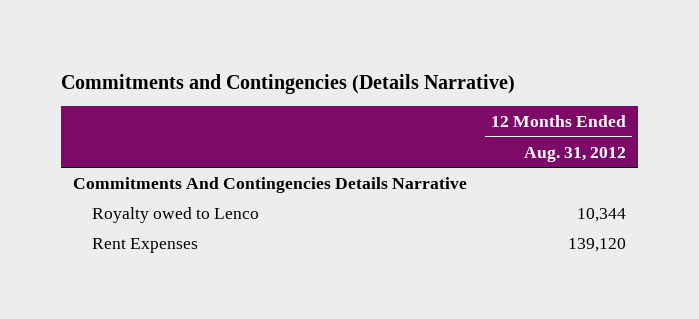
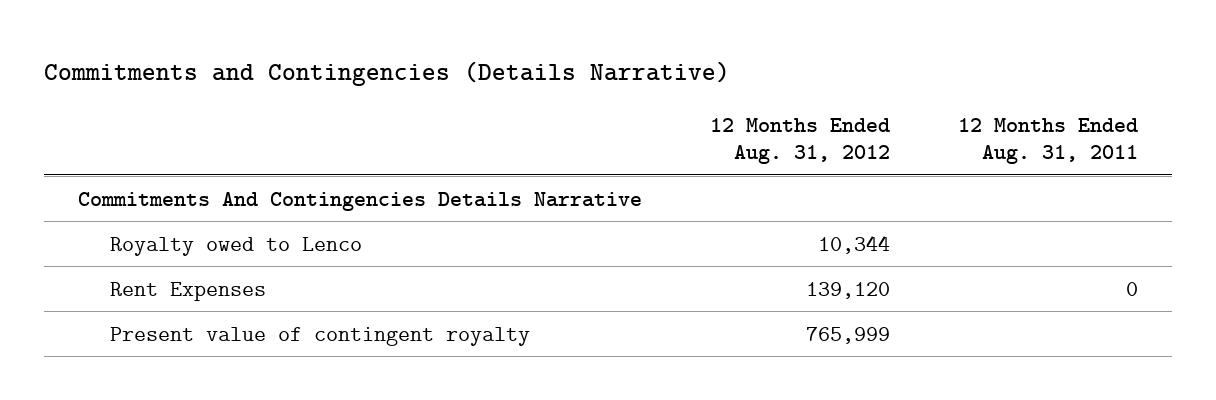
none -> [957,117,1138,165] 12 Months Ended Aug. 31, 2011
none -> [110,326,531,346] Present value of contingent royalty

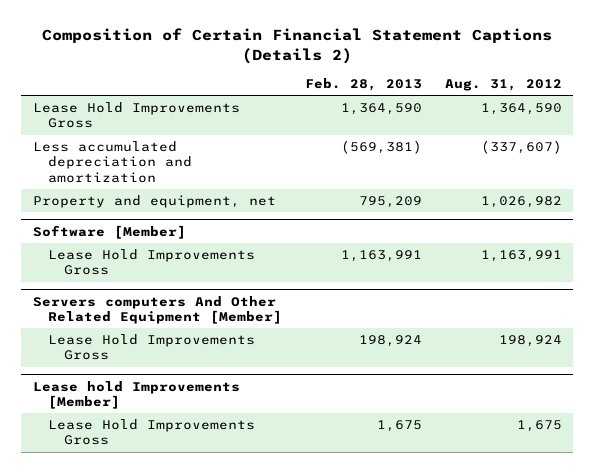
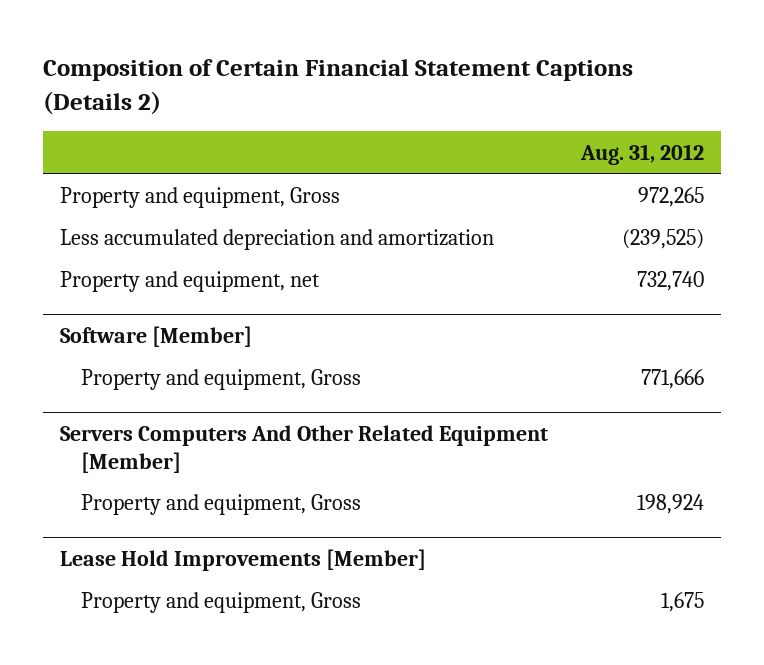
[304,77,422,91] Feb. 28, 2013 -> none
[32,101,240,129] Lease Hold Improvements Gross -> none
none -> [59,187,340,209] Property and equipment, Gross
[480,139,562,154] (337,607) -> [622,229,705,250] (239,525)
[480,195,562,208] 1,026,982 -> [637,271,705,292] 732,740
[48,248,256,276] Lease Hold Improvements Gross -> none
none -> [81,369,362,391] Property and equipment, Gross
[32,295,283,325] Servers computers And Other Related Equipment [Member] -> [59,425,548,473] Servers Computers And Other Related Equipment [Member]
[48,333,256,361] Lease Hold Improvements Gross -> [81,494,362,516] Property and equipment, Gross
[32,380,240,410] Lease hold Improvements [Member] -> [59,549,426,572] Lease Hold Improvements [Member]
[48,418,256,446] Lease Hold Improvements Gross -> [81,592,362,614] Property and equipment, Gross

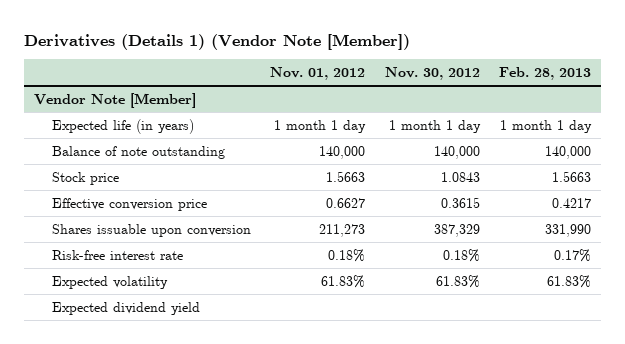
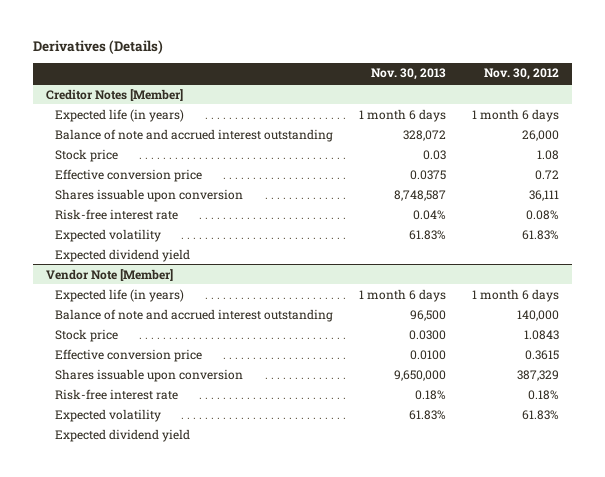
[24,33,411,50] Derivatives (Details 1) (Vendor Note [Member]) -> [32,40,163,55] Derivatives (Details)
[270,67,366,81] Nov. 01, 2012 -> none
[499,67,592,81] Feb. 28, 2013 -> none
none -> [370,68,446,81] Nov. 30, 2013
none -> [45,88,183,101] Creditor Notes [Member]
none -> [54,108,184,122] Expected life (in years)
none -> [54,128,333,142] Balance of note and accrued interest outstanding
none -> [54,148,118,162] Stock price
none -> [54,168,202,182] Effective conversion price
none -> [54,188,243,202] Shares issuable upon conversion
none -> [54,208,178,220] Risk-free interest rate
none -> [54,228,161,242] Expected volatility
none -> [54,248,190,262] Expected dividend yield
[388,119,481,133] 1 month 1 day -> [471,288,559,302] 1 month 6 days
[51,145,225,159] Balance of note outstanding -> [54,308,333,322] Balance of note and accrued interest outstanding

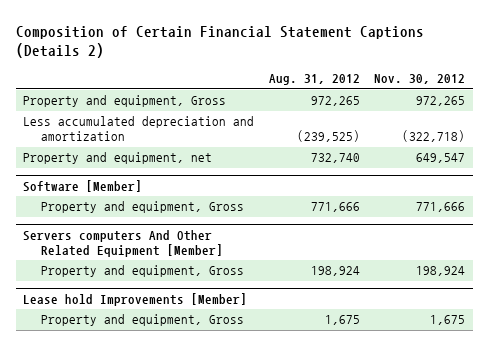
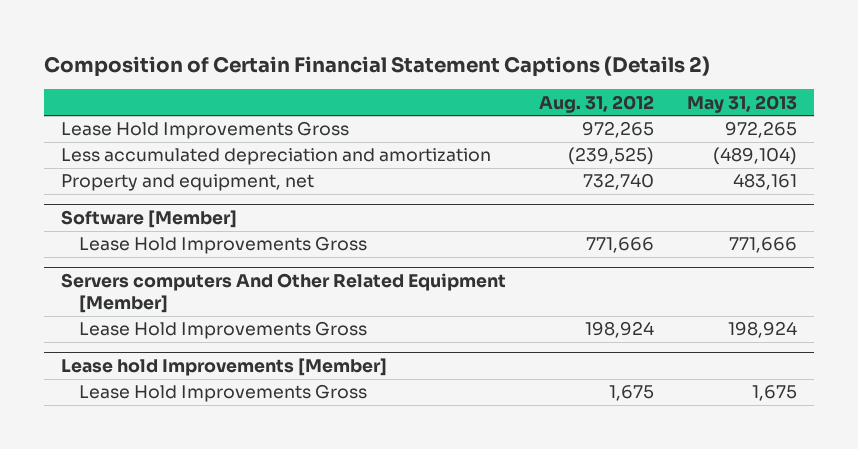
[374,74,466,85] Nov. 30, 2012 -> none
none -> [687,94,798,113] May 31, 2013
[23,95,227,108] Property and equipment, Gross -> [60,121,349,140] Lease Hold Improvements Gross
[40,201,244,214] Property and equipment, Gross -> [78,236,367,255] Lease Hold Improvements Gross
[40,265,244,278] Property and equipment, Gross -> [78,321,367,340] Lease Hold Improvements Gross
[40,314,244,327] Property and equipment, Gross -> [78,384,367,403] Lease Hold Improvements Gross

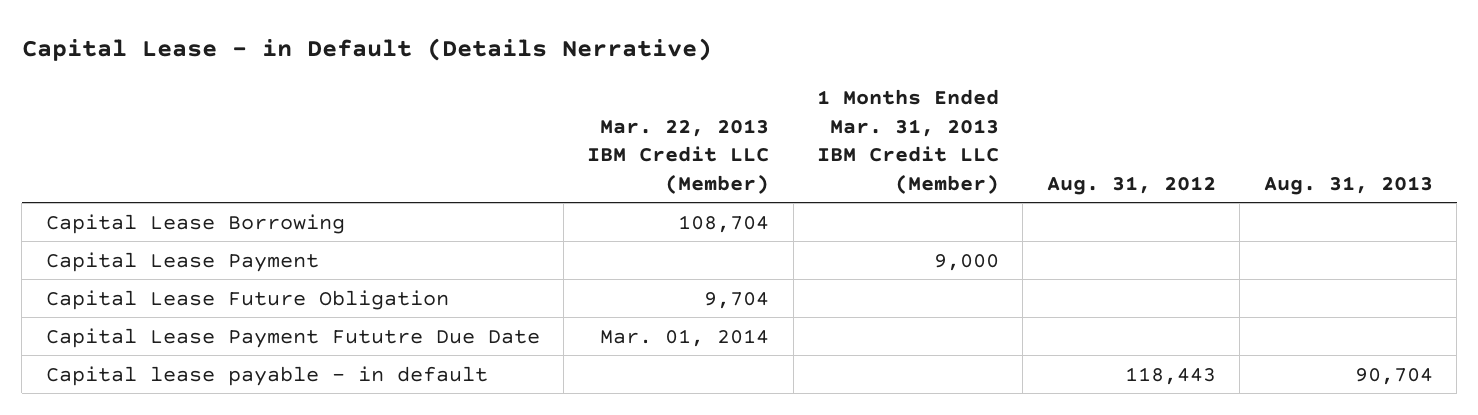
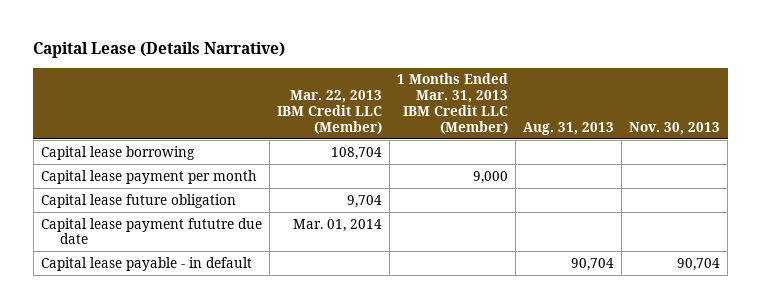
[21,38,712,62] Capital Lease - in Default (Details Nerrative) -> [33,42,286,59] Capital Lease (Details Narrative)
[1046,175,1216,195] Aug. 31, 2012 -> none
none -> [629,121,721,135] Nov. 30, 2013
[45,213,345,234] Capital Lease Borrowing -> [40,145,195,160] Capital lease borrowing
[45,251,319,272] Capital Lease Payment -> [40,169,257,184] Capital lease payment per month
[45,289,449,310] Capital Lease Future Obligation -> [40,193,236,208] Capital lease future obligation
[45,327,540,348] Capital Lease Payment Fututre Due Date -> [40,217,262,245] Capital lease payment fututre due date

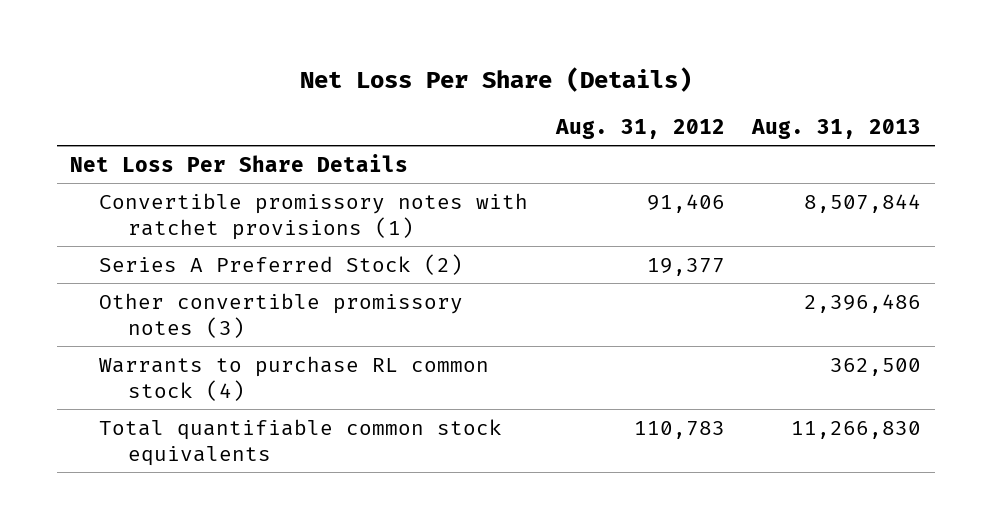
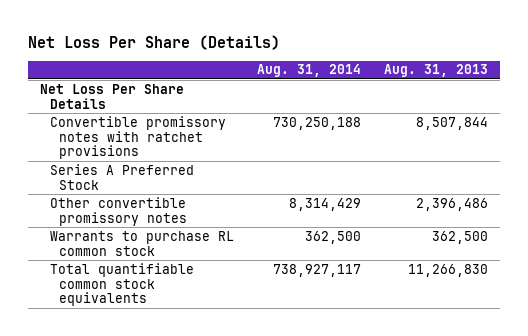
[554,119,725,140] Aug. 31, 2012 -> none
none -> [256,64,361,78] Aug. 31, 2014
[99,192,529,240] Convertible promissory notes with ratchet provisions (1) -> [49,115,226,160] Convertible promissory notes with ratchet provisions
[99,253,464,275] Series A Preferred Stock (2) -> [49,163,194,190] Series A Preferred Stock
[99,292,464,338] Other convertible promissory notes (3) -> [49,196,188,226] Other convertible promissory notes
[99,355,490,401] Warrants to purchase RL common stock (4) -> [49,230,234,256] Warrants to purchase RL common stock

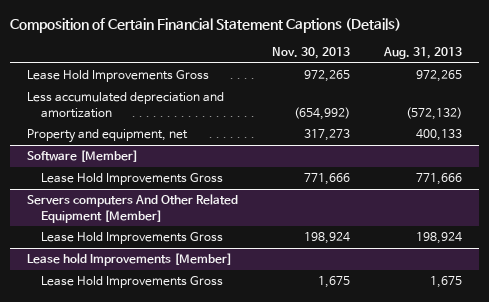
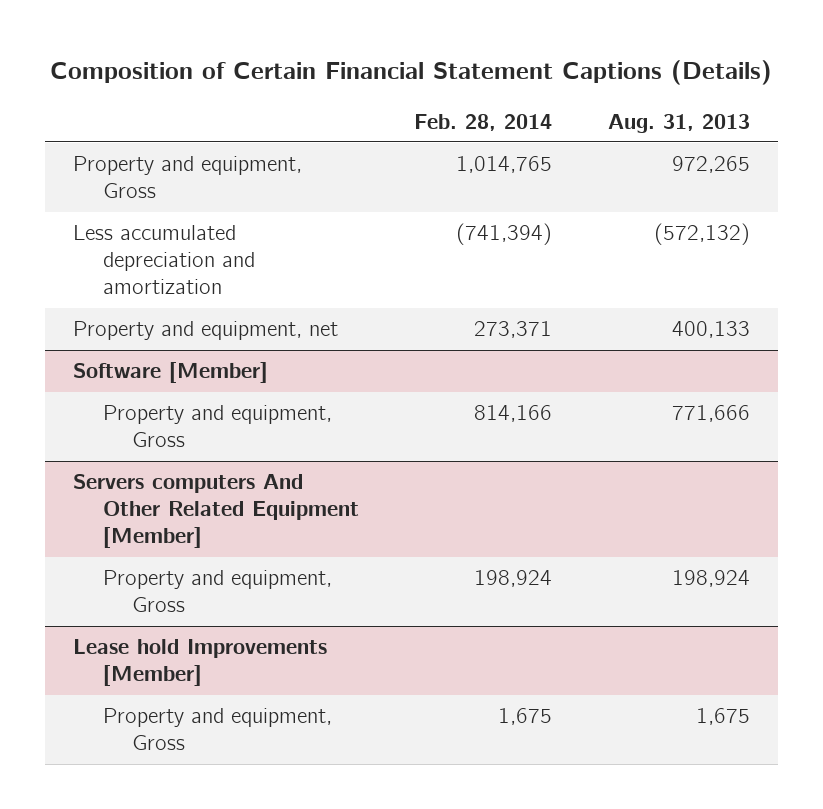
[272,47,351,60] Nov. 30, 2013 -> none
none -> [414,113,553,131] Feb. 28, 2014
[27,70,210,83] Lease Hold Improvements Gross -> [72,156,302,199] Property and equipment, Gross
[41,173,224,186] Lease Hold Improvements Gross -> [102,405,332,448] Property and equipment, Gross
[41,232,224,245] Lease Hold Improvements Gross -> [102,570,332,613] Property and equipment, Gross
[41,276,224,289] Lease Hold Improvements Gross -> [102,708,332,751] Property and equipment, Gross

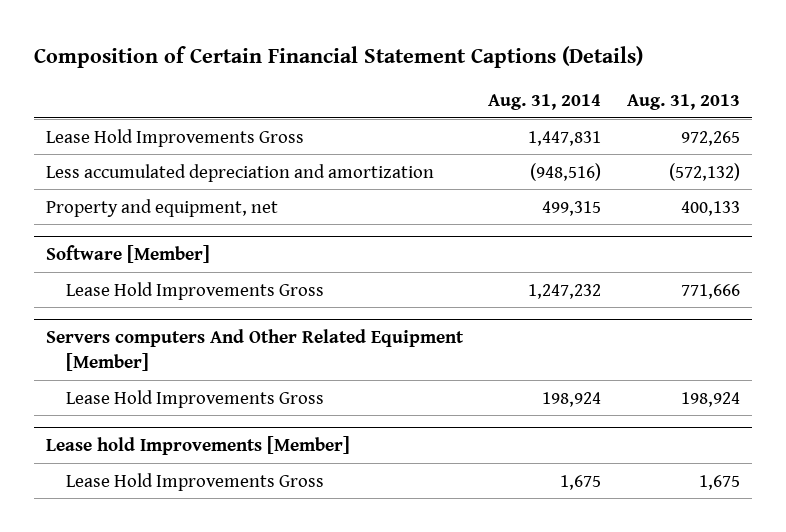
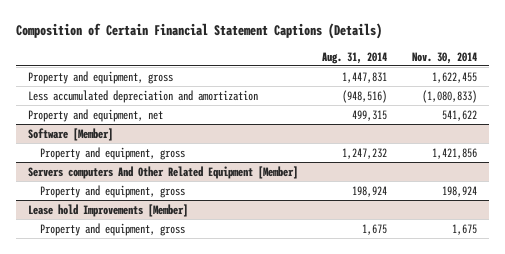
[626,94,740,111] Aug. 31, 2013 -> none
none -> [411,51,477,64] Nov. 30, 2014
[46,128,305,147] Lease Hold Improvements Gross -> [28,70,174,84] Property and equipment, gross
[66,281,325,300] Lease Hold Improvements Gross -> [40,146,186,160] Property and equipment, gross
[66,389,325,408] Lease Hold Improvements Gross -> [40,184,186,198] Property and equipment, gross
[66,472,325,491] Lease Hold Improvements Gross -> [40,222,186,236] Property and equipment, gross

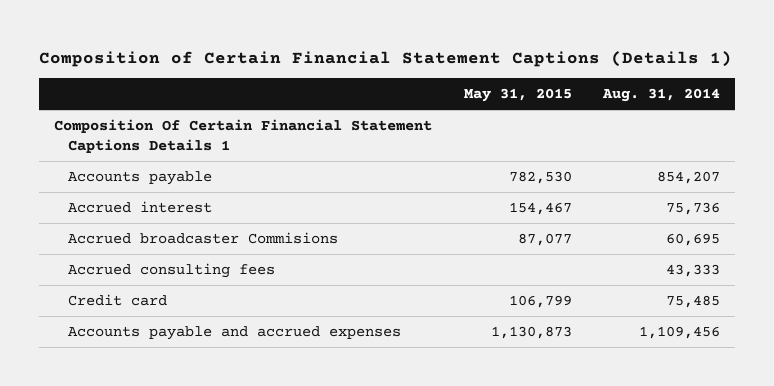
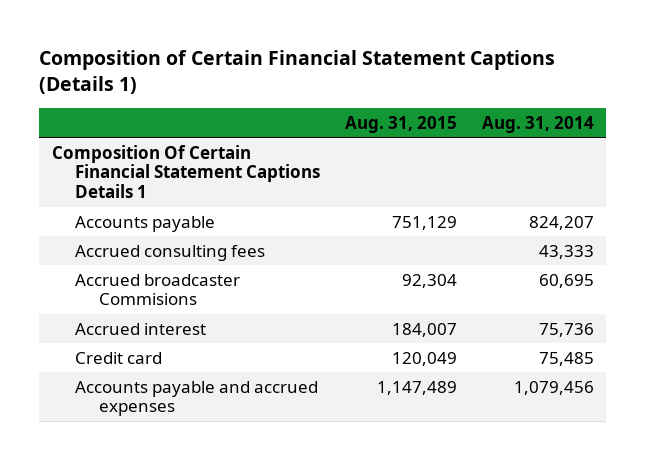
[463,88,572,103] May 31, 2015 -> none
none -> [345,115,458,133] Aug. 31, 2015
[656,171,720,185] 854,207 -> [529,215,595,230] 824,207
[67,232,338,245] Accrued broadcaster Commisions -> [75,273,241,306] Accrued broadcaster Commisions
[67,201,212,214] Accrued interest -> [75,322,207,335] Accrued interest
[638,326,720,340] 1,109,456 -> [514,380,595,395] 1,079,456

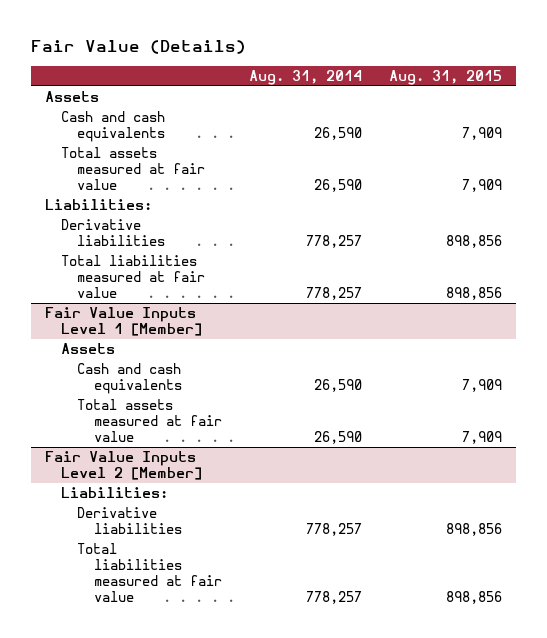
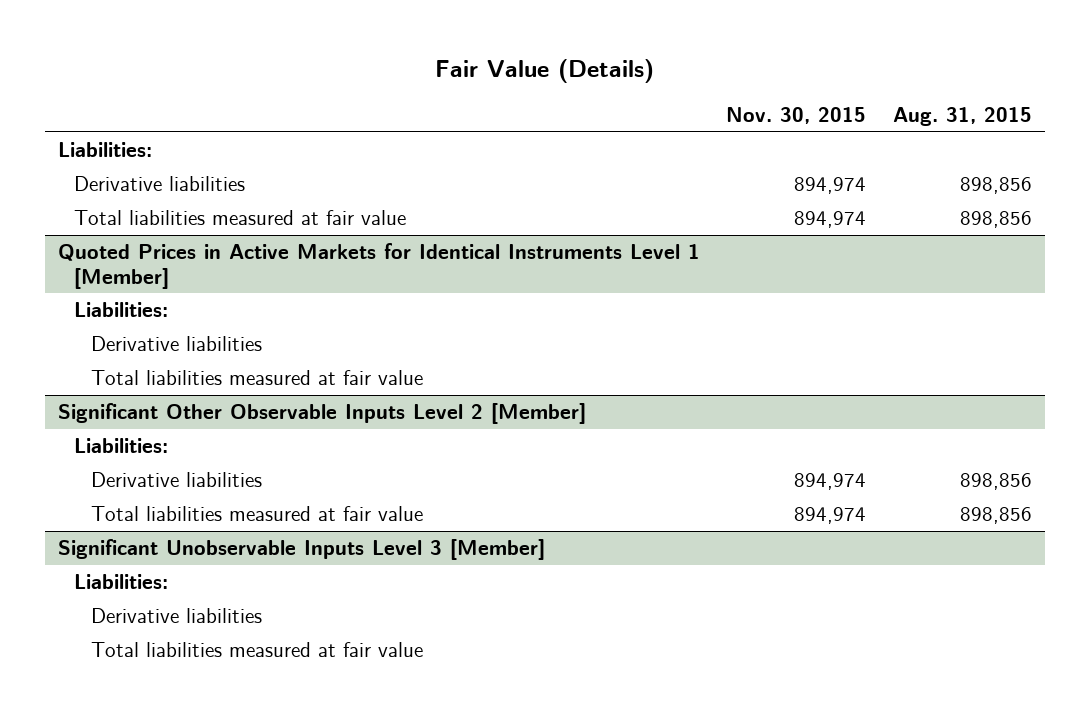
[249,69,363,85] Aug. 31, 2014 -> none
none -> [726,107,867,125] Nov. 30, 2015
[44,91,99,103] Assets -> none
[60,111,166,143] Cash and cash equivalents -> none
[60,147,206,191] Total assets measured at fair value -> none
[60,343,115,355] Assets -> none
[77,363,182,395] Cash and cash equivalents -> none
[77,399,222,443] Total assets measured at fair value -> none
[44,451,202,481] Fair Value Inputs Level 2 [Member] -> none
[44,307,202,337] Fair Value Inputs Level 1 [Member] -> [58,243,701,289] Quoted Prices in Active Markets for Identical Instruments Level 1 [Member]
none -> [90,336,262,352] Derivative liabilities
none -> [90,370,423,386] Total liabilities measured at fair value
none -> [58,403,587,425] Significant Other Observable Inputs Level 2 [Member]
none -> [74,438,169,454] Liabilities:
none -> [58,539,546,561] Significant Unobservable Inputs Level 3 [Member]
none -> [74,574,169,590] Liabilities:
none -> [90,608,262,624] Derivative liabilities
none -> [90,642,423,658] Total liabilities measured at fair value

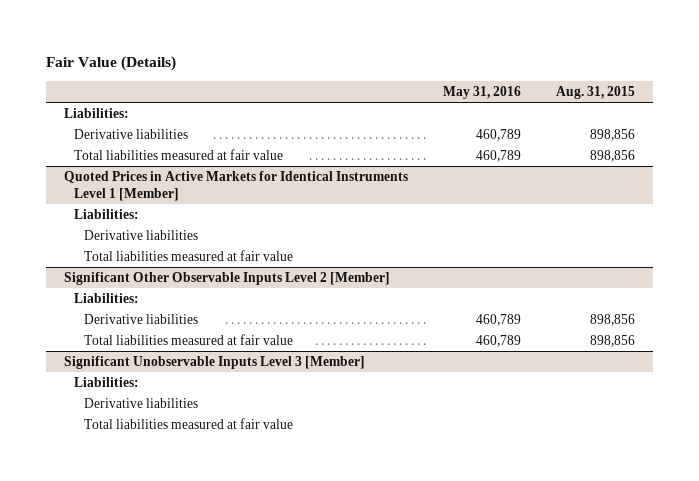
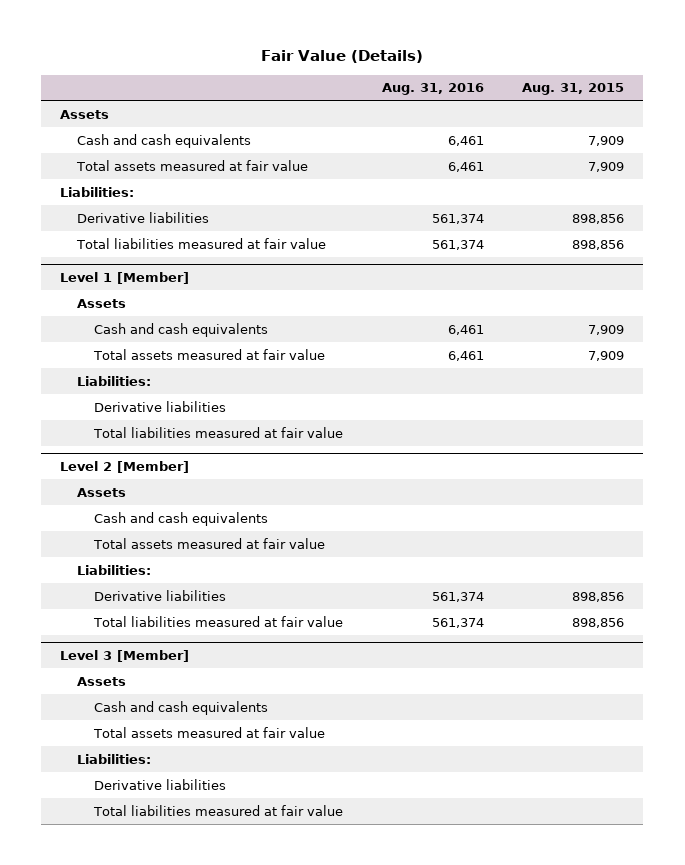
[443,85,522,99] May 31, 2016 -> none
none -> [381,83,484,96] Aug. 31, 2016
none -> [60,109,110,119] Assets
none -> [77,133,252,148] Cash and cash equivalents
none -> [76,159,309,171] Total assets measured at fair value
[63,170,408,202] Quoted Prices in Active Markets for Identical Instruments Level 1 [Member] -> [60,272,190,285] Level 1 [Member]
none -> [77,298,127,308] Assets
none -> [93,322,268,337] Cash and cash equivalents
none -> [92,348,325,360] Total assets measured at fair value
[63,271,390,285] Significant Other Observable Inputs Level 2 [Member] -> [60,461,190,474] Level 2 [Member]
none -> [77,487,127,497] Assets
none -> [93,511,268,526] Cash and cash equivalents
none -> [92,537,325,549] Total assets measured at fair value
[63,355,365,369] Significant Unobservable Inputs Level 3 [Member] -> [60,650,190,663] Level 3 [Member]
none -> [77,676,127,686] Assets
none -> [93,700,268,715] Cash and cash equivalents
none -> [92,726,325,738] Total assets measured at fair value

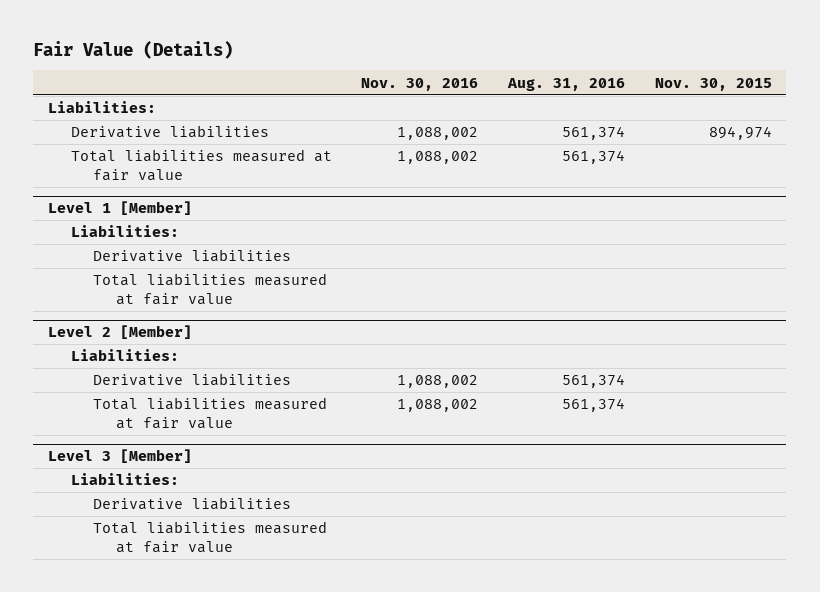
[522,83,625,96] Aug. 31, 2015 -> none
none -> [361,77,479,91] Nov. 30, 2016
none -> [654,77,772,91] Nov. 30, 2015
[60,109,110,119] Assets -> none
[77,133,252,148] Cash and cash equivalents -> none
[76,159,309,171] Total assets measured at fair value -> none
[77,298,127,308] Assets -> none
[93,322,268,337] Cash and cash equivalents -> none
[92,348,325,360] Total assets measured at fair value -> none
[77,487,127,497] Assets -> none
[93,511,268,526] Cash and cash equivalents -> none
[92,537,325,549] Total assets measured at fair value -> none
[77,676,127,686] Assets -> none
[93,700,268,715] Cash and cash equivalents -> none
[92,726,325,738] Total assets measured at fair value -> none

